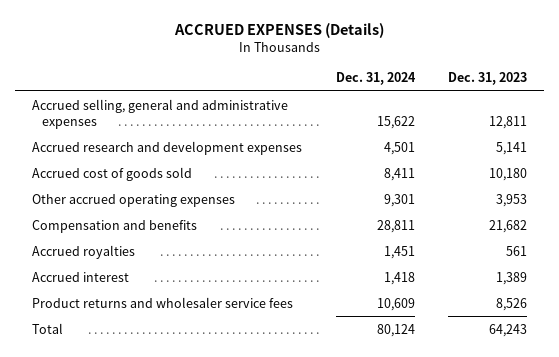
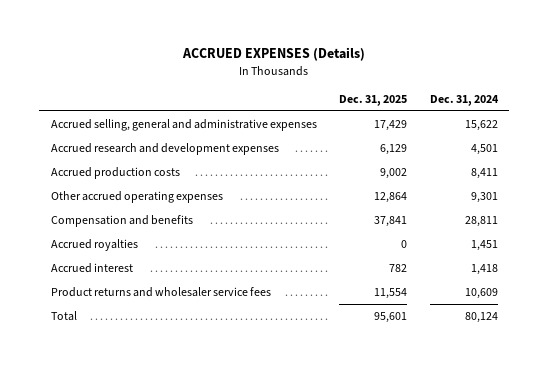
[448,72,528,86] Dec. 31, 2023 -> none
none -> [339,94,408,106] Dec. 31, 2025
[32,166,193,181] Accrued cost of goods sold -> [50,166,180,179] Accrued production costs

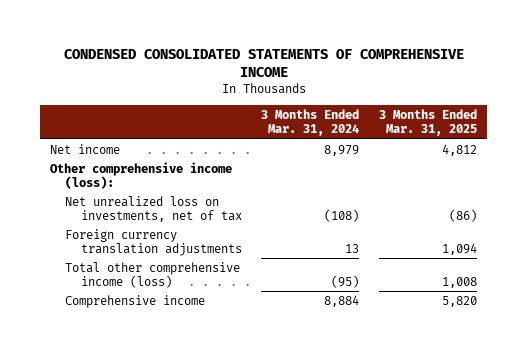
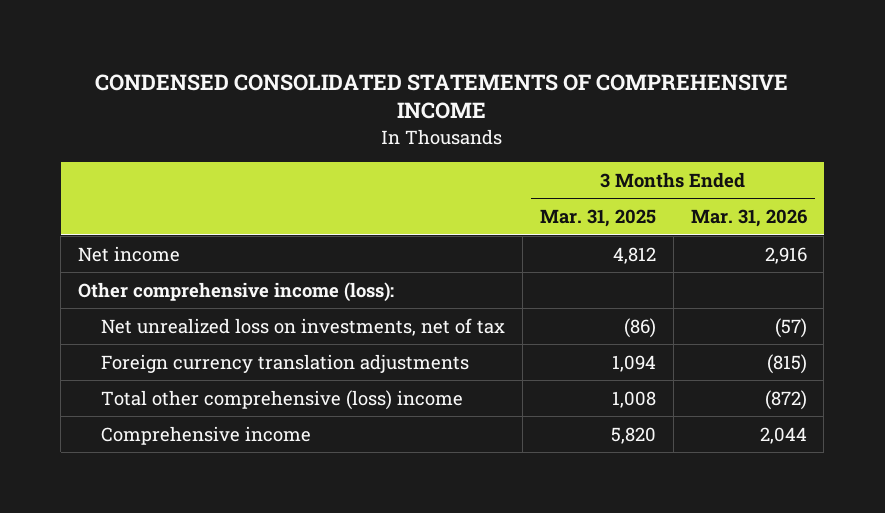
[261,108,360,137] 3 Months Ended Mar. 31, 2024 -> none
none -> [690,209,807,228] Mar. 31, 2026
[65,261,241,289] Total other comprehensive income (loss) -> [101,389,464,410] Total other comprehensive (loss) income

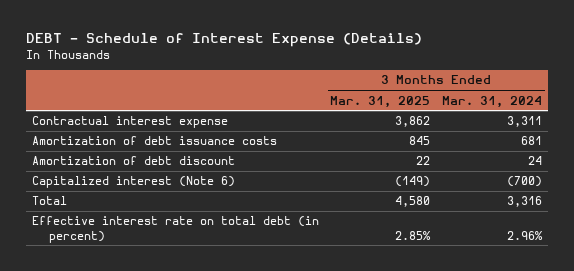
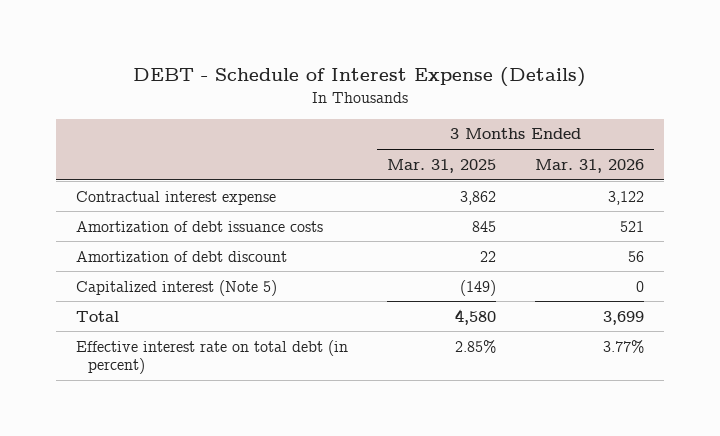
[442,95,543,108] Mar. 31, 2024 -> none
none -> [535,158,645,173] Mar. 31, 2026
[31,176,235,189] Capitalized interest (Note 6) -> [75,279,277,296] Capitalized interest (Note 5)

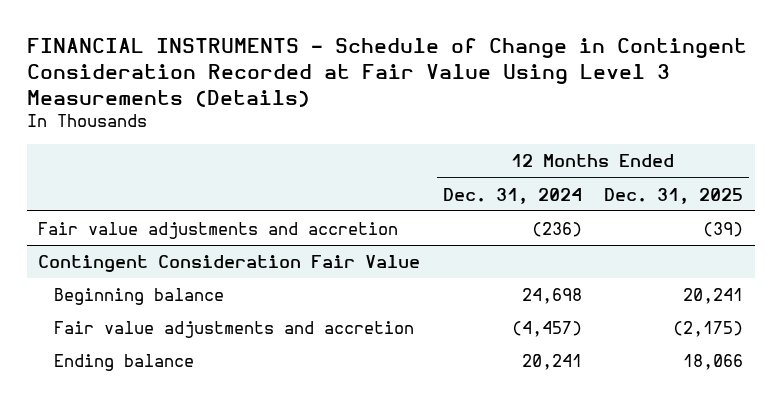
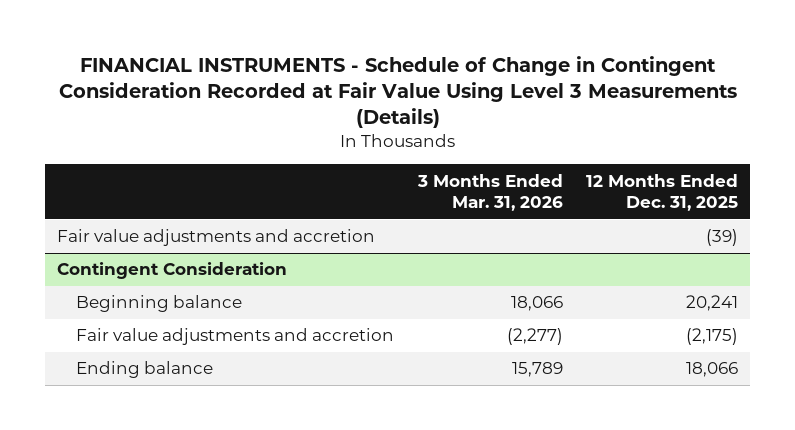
[442,187,582,204] Dec. 31, 2024 -> none
none -> [416,173,563,212] 3 Months Ended Mar. 31, 2026
[38,255,421,273] Contingent Consideration Fair Value -> [57,262,288,280] Contingent Consideration

